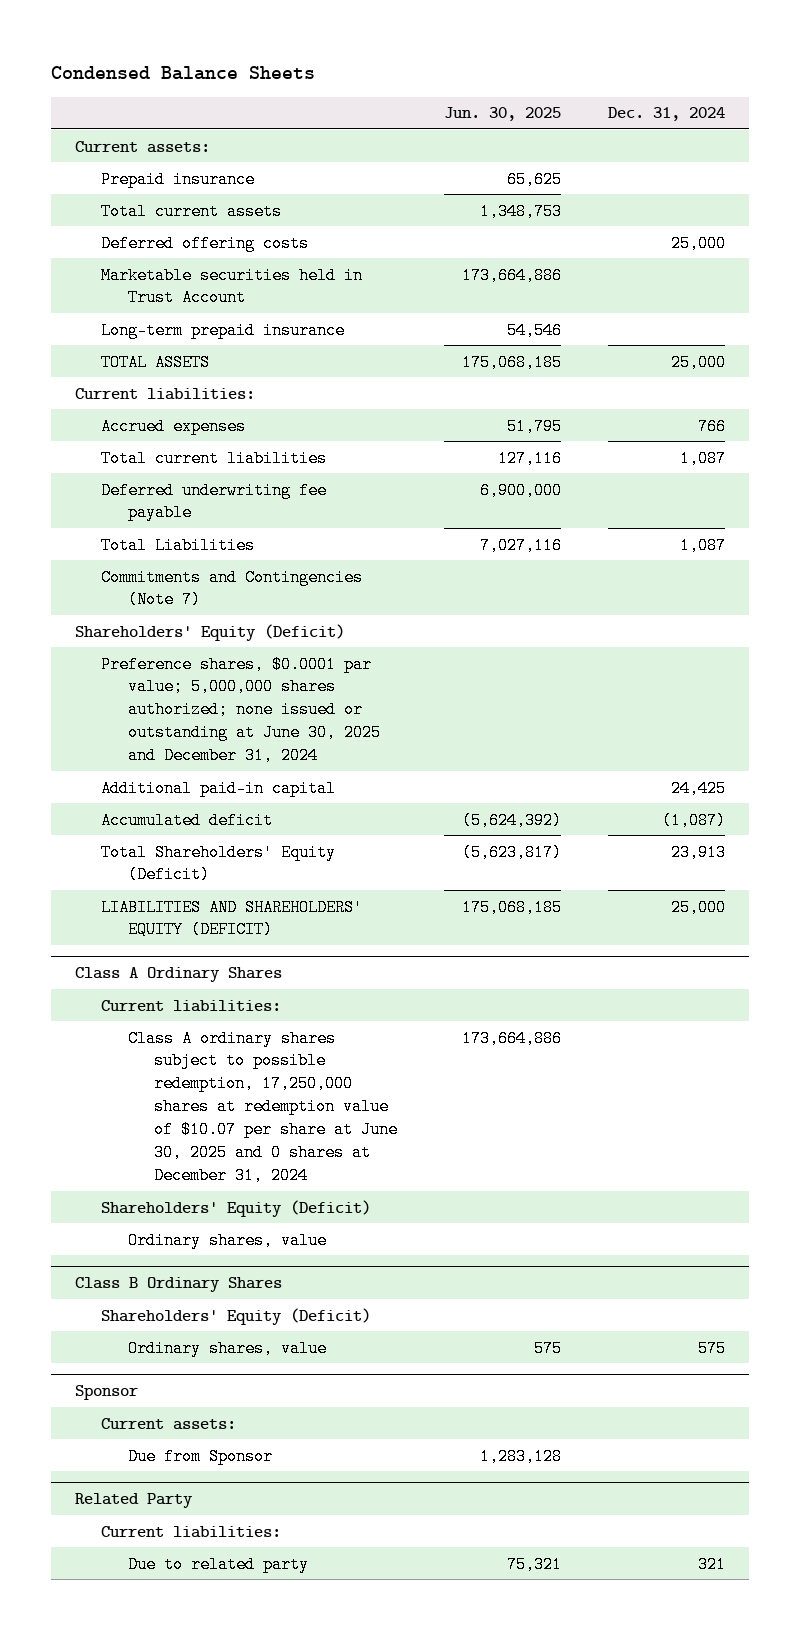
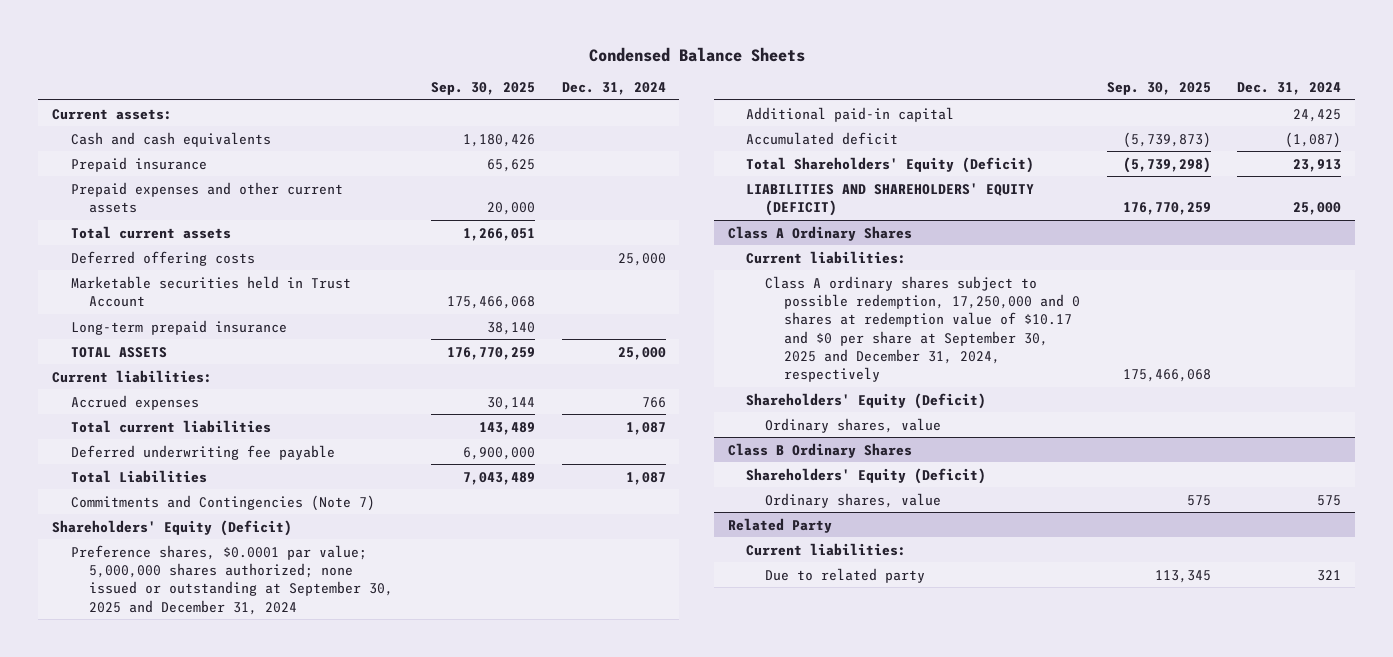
[443,107,561,122] Jun. 30, 2025 -> none
none -> [430,82,535,96] Sep. 30, 2025
none -> [70,131,271,147] Cash and cash equivalents
none -> [70,181,343,213] Prepaid expenses and other current assets
[101,655,381,765] Preference shares, $0.0001 par value; 5,000,000 shares authorized; none issued or outstanding at June 30, 2025 and December 31, 2024 -> [70,544,394,615] Preference shares, $0.0001 par value; 5,000,000 shares authorized; none issued or outstanding at September 30, 2025 and December 31, 2024
[127,1029,398,1185] Class A ordinary shares subject to possible redemption, 17,250,000 shares at redemption value of $10.07 per share at June 30, 2025 and 0 shares at December 31, 2024 -> [765,275,1081,383] Class A ordinary shares subject to possible redemption, 17,250,000 and 0 shares at redemption value of $10.17 and $0 per share at September 30, 2025 and December 31, 2024, respectively
[74,1384,138,1400] Sponsor -> none
[101,1417,237,1430] Current assets: -> none
[127,1447,273,1465] Due from Sponsor -> none

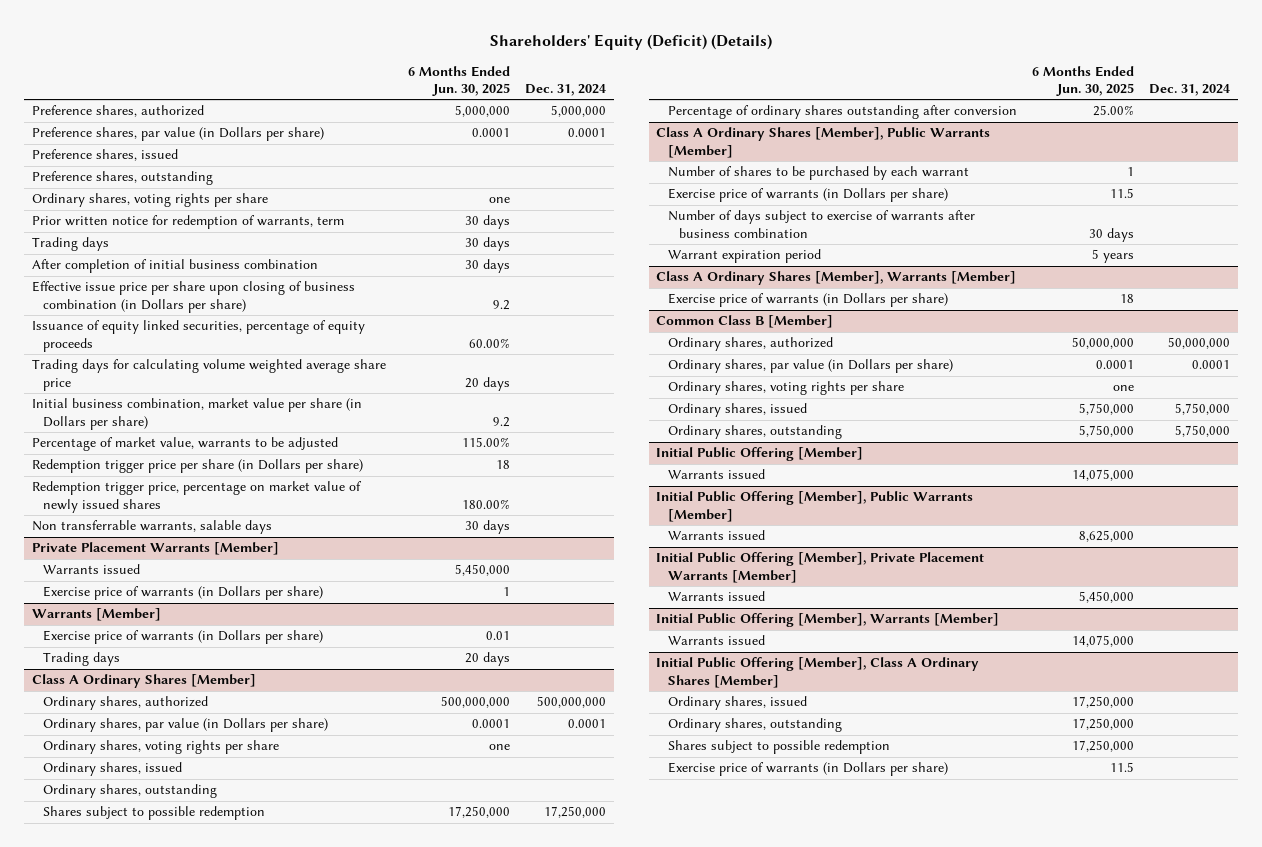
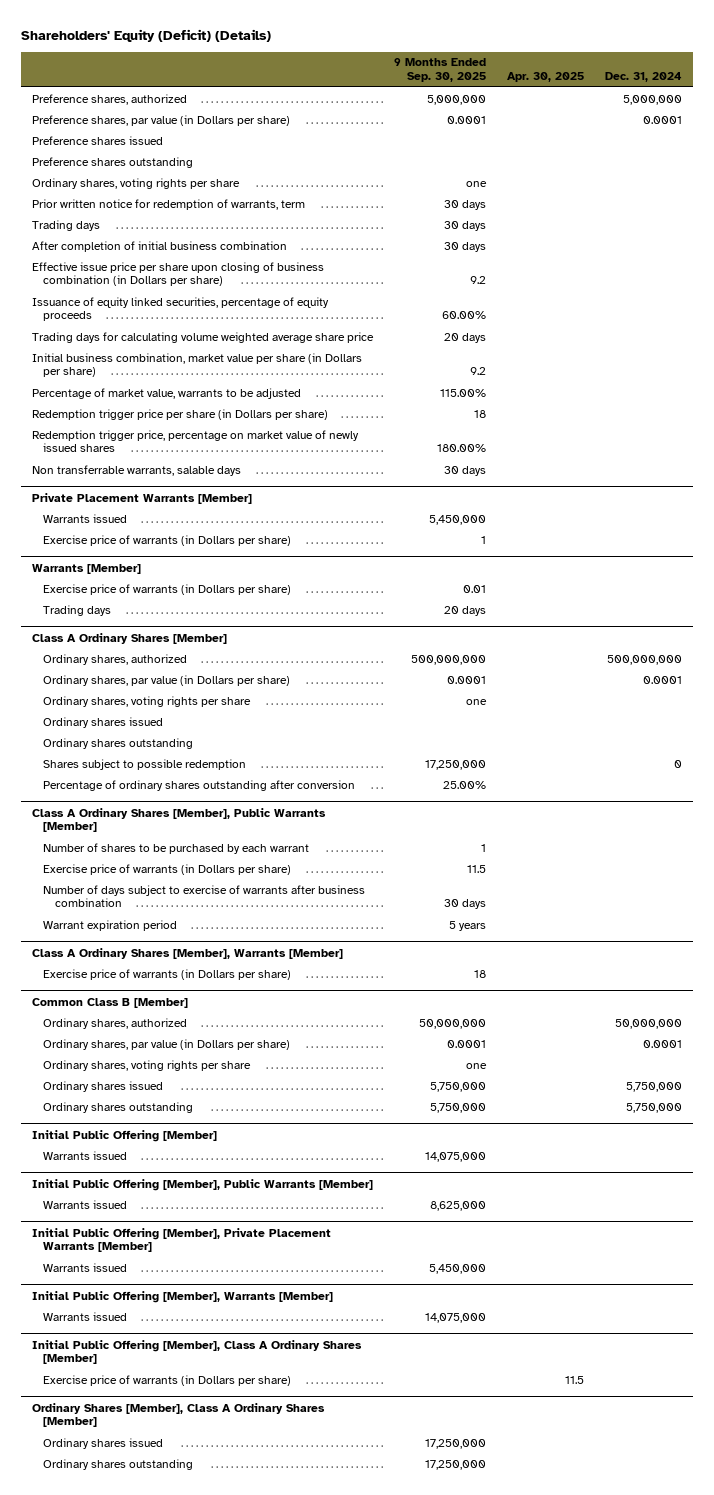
[407,65,510,97] 6 Months Ended Jun. 30, 2025 -> none
none -> [393,58,486,82] 9 Months Ended Sep. 30, 2025
none -> [507,71,585,82] Apr. 30, 2025
[31,149,178,162] Preference shares, issued -> [31,135,163,145] Preference shares issued
[31,171,213,186] Preference shares, outstanding -> [31,156,193,168] Preference shares outstanding
[43,762,183,777] Ordinary shares, issued -> [43,716,164,728] Ordinary shares issued
[43,784,218,799] Ordinary shares, outstanding -> [43,737,194,749] Ordinary shares outstanding
[543,806,606,819] 17,250,000 -> [674,759,683,768] 0
[667,403,807,418] Ordinary shares, issued -> [43,1080,164,1092] Ordinary shares issued
[667,425,842,440] Ordinary shares, outstanding -> [43,1101,194,1113] Ordinary shares outstanding
[667,696,807,711] Ordinary shares, issued -> none
[667,718,842,733] Ordinary shares, outstanding -> none
[667,740,890,755] Shares subject to possible redemption -> none
none -> [31,1402,325,1428] Ordinary Shares [Member], Class A Ordinary Shares [Member]
none -> [43,1437,164,1449] Ordinary shares issued
none -> [43,1458,194,1470] Ordinary shares outstanding

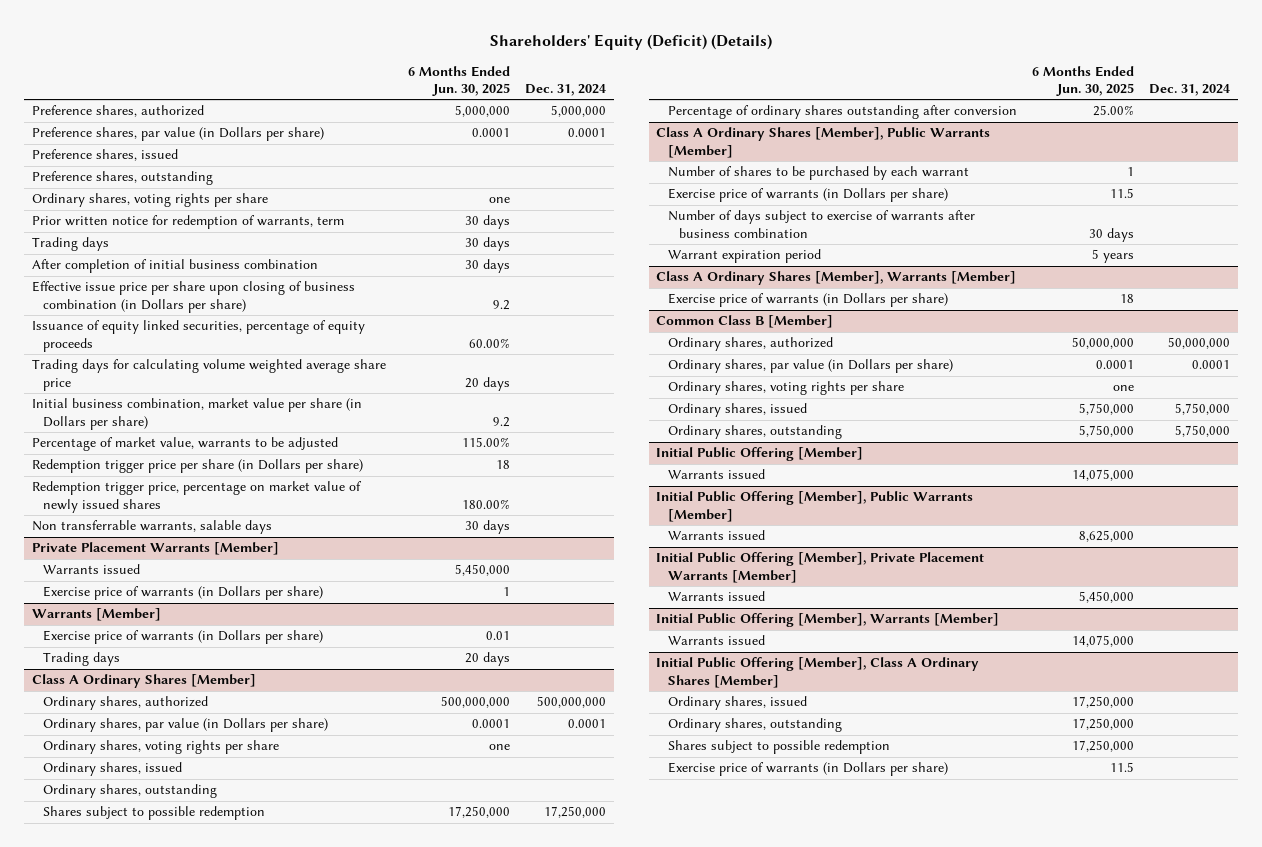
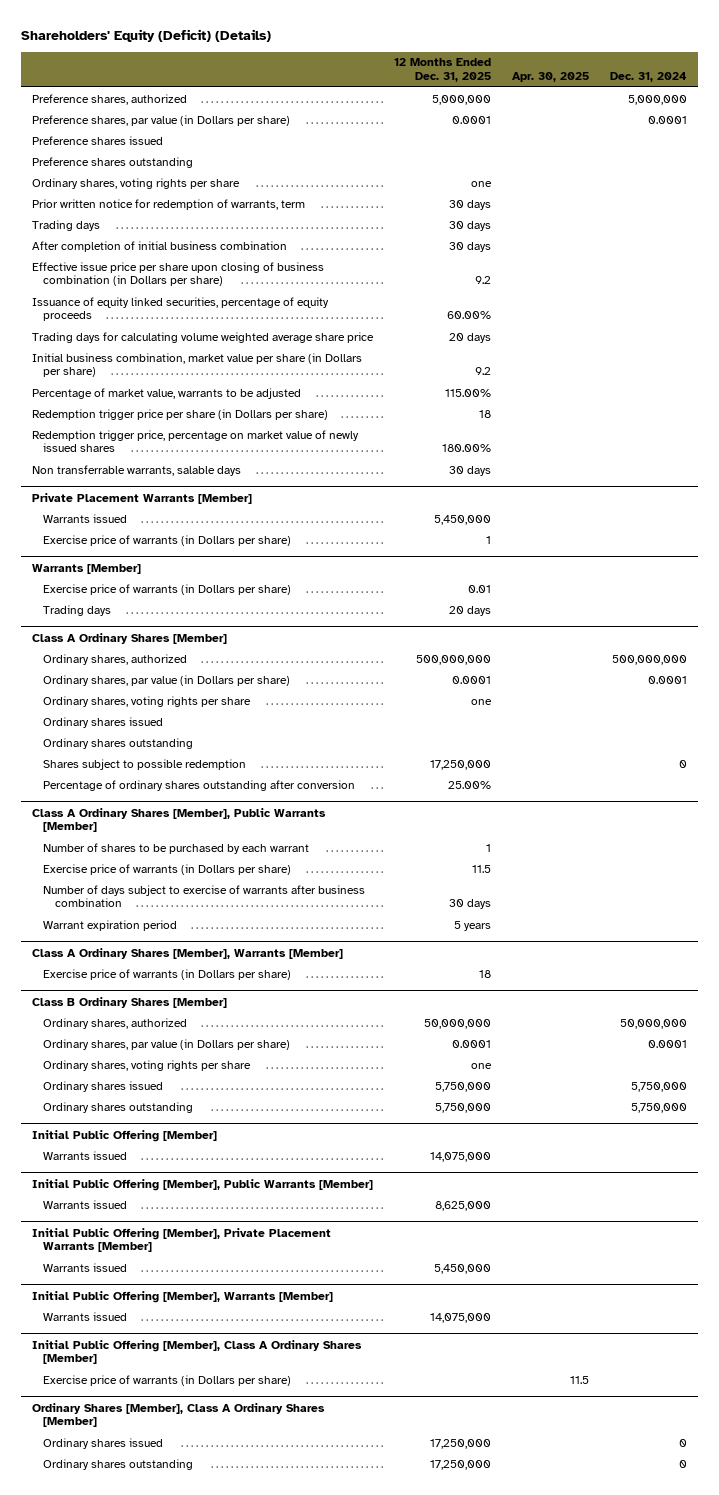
[407,65,510,97] 6 Months Ended Jun. 30, 2025 -> none
none -> [393,58,491,82] 12 Months Ended Dec. 31, 2025
none -> [512,71,590,82] Apr. 30, 2025
[31,149,178,162] Preference shares, issued -> [31,135,163,145] Preference shares issued
[31,171,213,186] Preference shares, outstanding -> [31,156,193,168] Preference shares outstanding
[43,762,183,777] Ordinary shares, issued -> [43,716,164,728] Ordinary shares issued
[43,784,218,799] Ordinary shares, outstanding -> [43,737,194,749] Ordinary shares outstanding
[543,806,606,819] 17,250,000 -> [679,759,688,768] 0
[656,315,834,329] Common Class B [Member] -> [31,996,227,1008] Class B Ordinary Shares [Member]
[667,403,807,418] Ordinary shares, issued -> [43,1080,164,1092] Ordinary shares issued
[667,425,842,440] Ordinary shares, outstanding -> [43,1101,194,1113] Ordinary shares outstanding
[667,696,807,711] Ordinary shares, issued -> none
[667,718,842,733] Ordinary shares, outstanding -> none
[667,740,890,755] Shares subject to possible redemption -> none
none -> [31,1402,325,1428] Ordinary Shares [Member], Class A Ordinary Shares [Member]
none -> [43,1437,164,1449] Ordinary shares issued
none -> [43,1458,194,1470] Ordinary shares outstanding

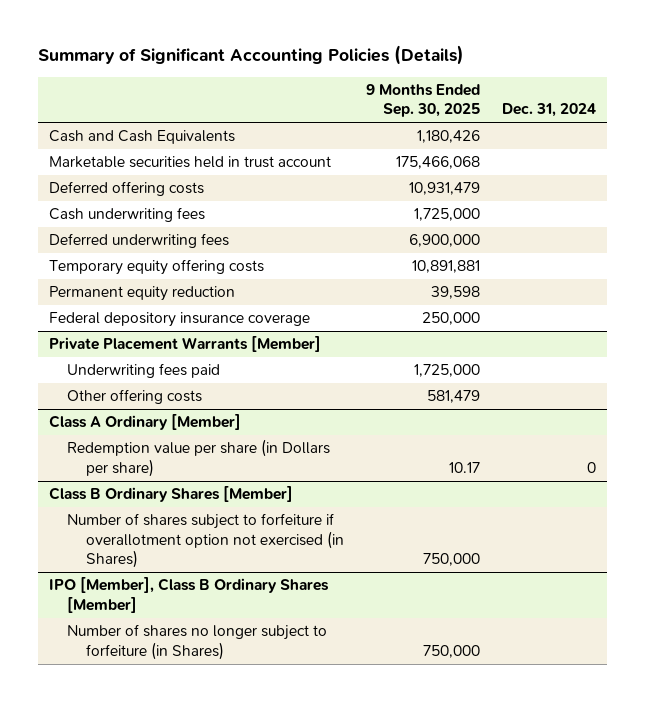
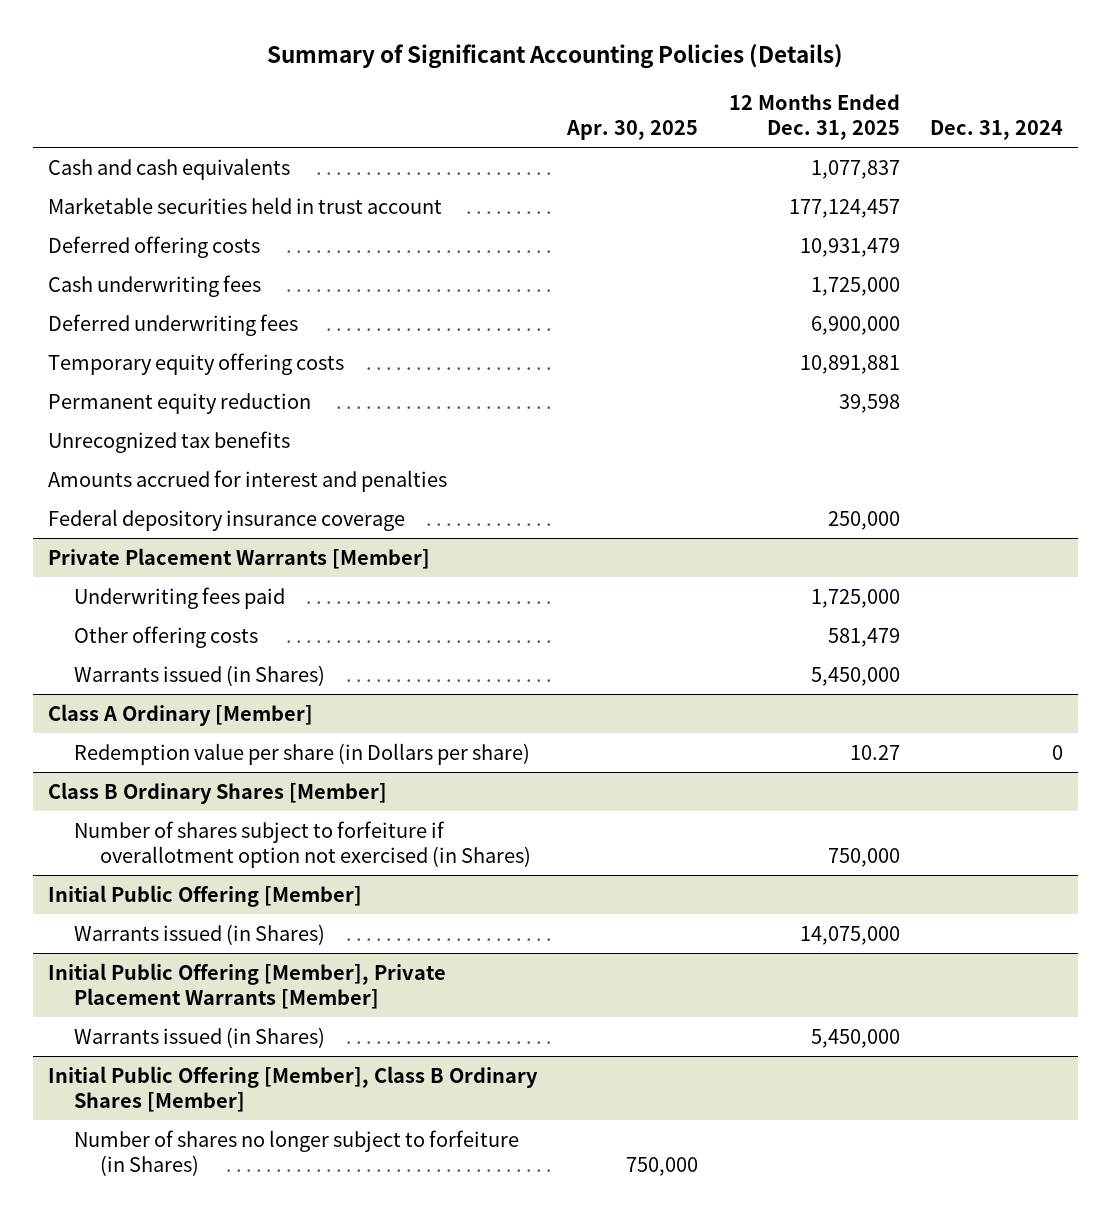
[366,83,481,118] 9 Months Ended Sep. 30, 2025 -> none
none -> [566,120,699,141] Apr. 30, 2025
none -> [728,93,900,141] 12 Months Ended Dec. 31, 2025
[48,130,235,145] Cash and Cash Equivalents -> [47,157,290,180] Cash and cash equivalents
none -> [47,430,290,453] Unrecognized tax benefits
none -> [47,469,447,492] Amounts accrued for interest and penalties
none -> [73,664,325,686] Warrants issued (in Shares)
none -> [47,884,362,907] Initial Public Offering [Member]
none -> [73,923,325,945] Warrants issued (in Shares)
none -> [47,962,446,1009] Initial Public Offering [Member], Private Placement Warrants [Member]
none -> [73,1026,325,1048] Warrants issued (in Shares)
[48,577,329,613] IPO [Member], Class B Ordinary Shares [Member] -> [47,1065,538,1112] Initial Public Offering [Member], Class B Ordinary Shares [Member]

